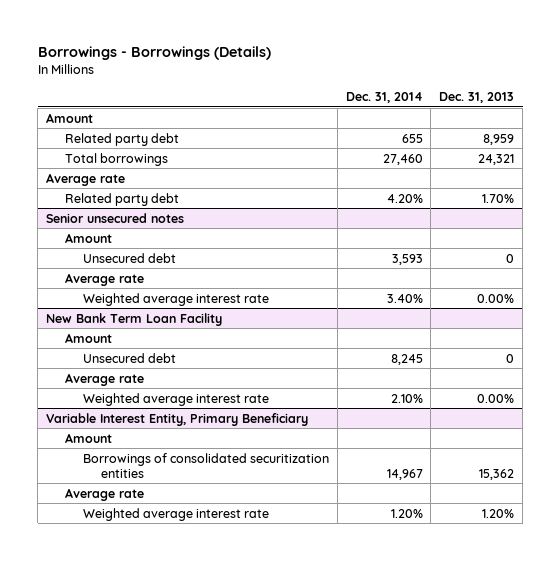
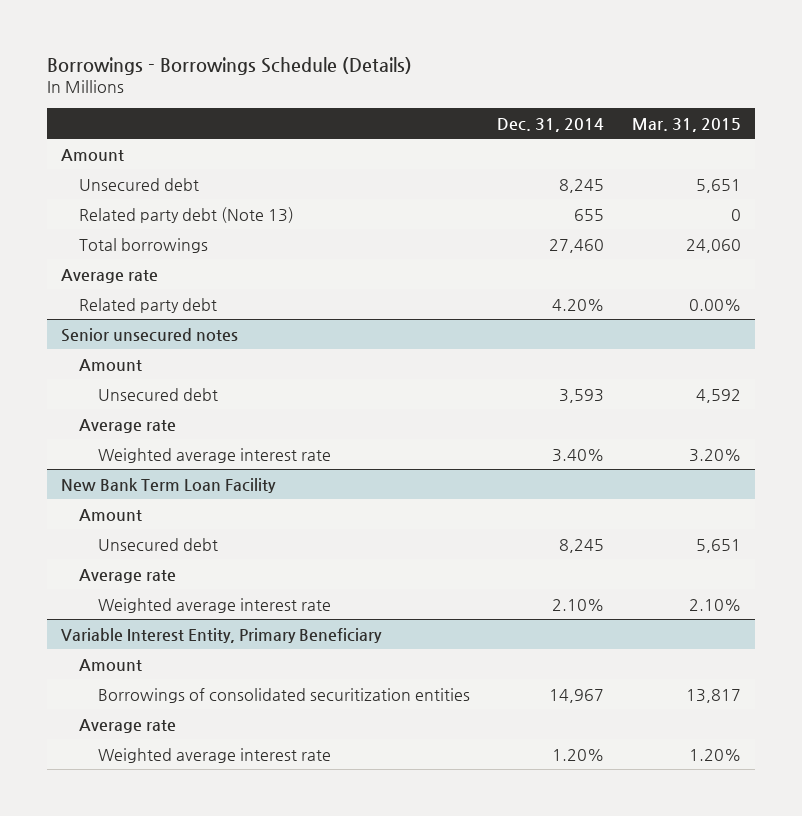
[37,46,271,61] Borrowings - Borrowings (Details) -> [46,57,412,76] Borrowings - Borrowings Schedule (Details)
[439,91,515,103] Dec. 31, 2013 -> none
none -> [632,117,742,132] Mar. 31, 2015
none -> [79,177,200,191] Unsecured debt
[64,132,179,146] Related party debt -> [79,206,295,223] Related party debt (Note 13)

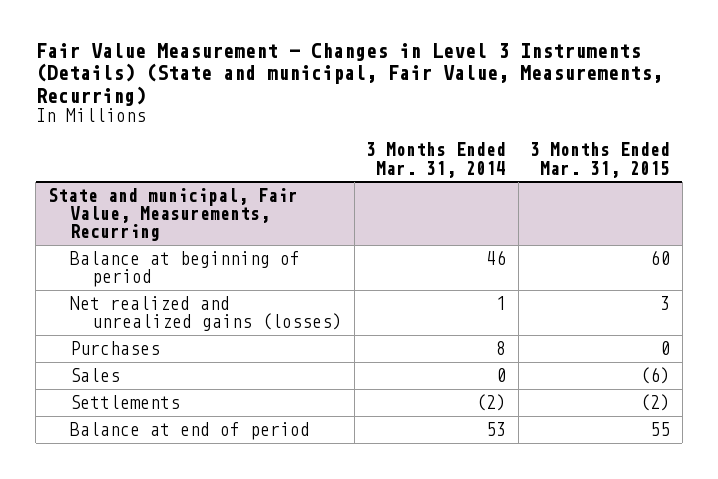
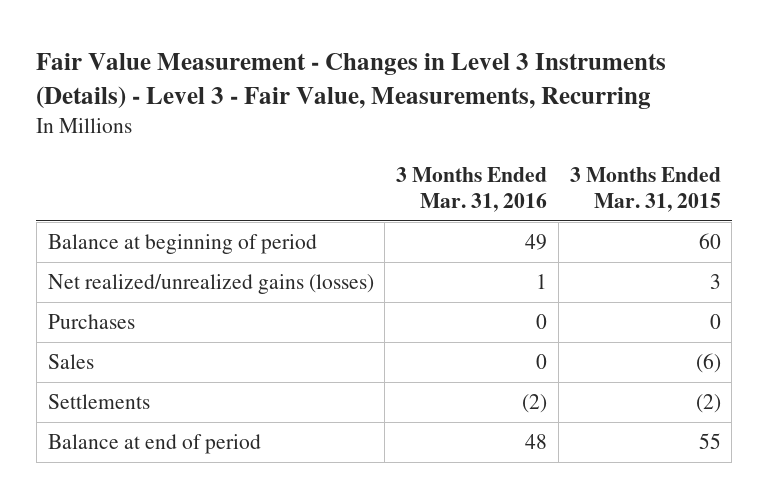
[35,42,663,106] Fair Value Measurement - Changes in Level 3 Instruments (Details) (State and municipal, Fair Value, Measurements, Recurring) -> [36,52,667,109] Fair Value Measurement - Changes in Level 3 Instruments (Details) - Level 3 - Fair Value, Measurements, Recurring
[366,142,507,178] 3 Months Ended Mar. 31, 2014 -> none
none -> [396,166,548,212] 3 Months Ended Mar. 31, 2016
[47,187,298,242] State and municipal, Fair Value, Measurements, Recurring -> none
[69,295,343,332] Net realized and unrealized gains (losses) -> [47,274,374,295] Net realized/unrealized gains (losses)

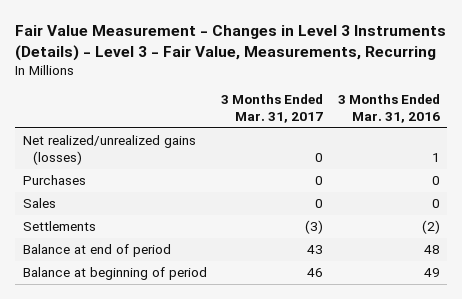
[569,166,721,212] 3 Months Ended Mar. 31, 2015 -> none
none -> [221,94,324,124] 3 Months Ended Mar. 31, 2017
[47,234,317,255] Balance at beginning of period -> [22,267,207,281] Balance at beginning of period

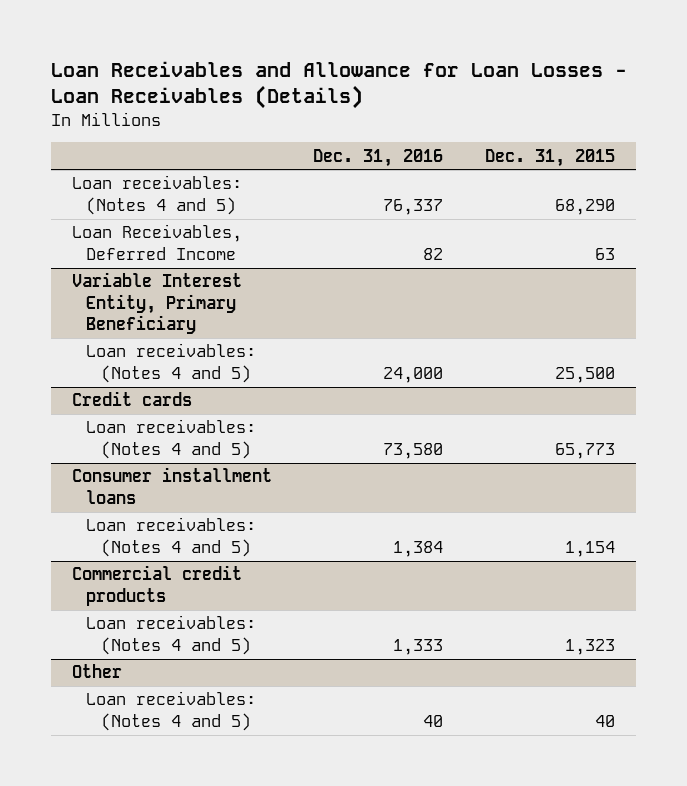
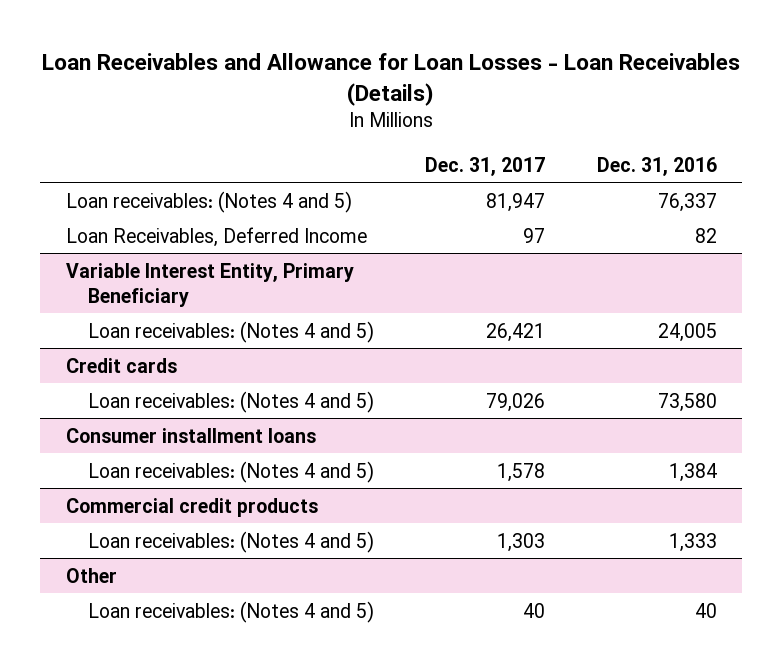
[484,148,615,167] Dec. 31, 2015 -> none
none -> [425,156,546,176] Dec. 31, 2017
[383,366,444,383] 24,000 -> [657,322,717,342] 24,005

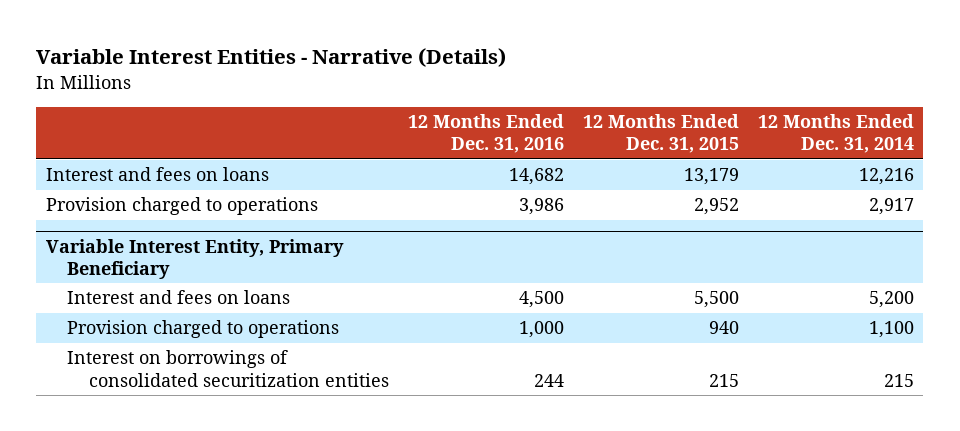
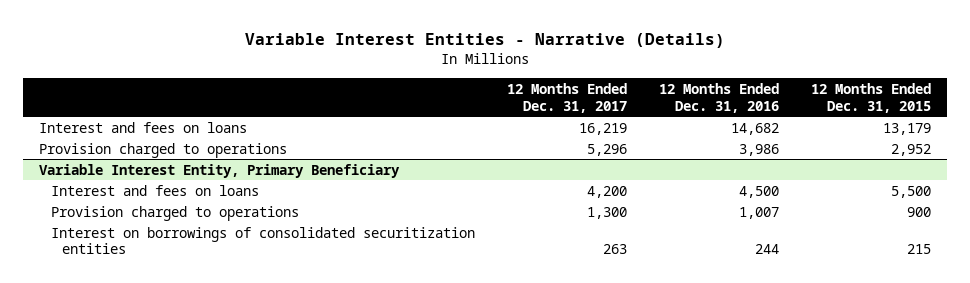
[757,113,914,154] 12 Months Ended Dec. 31, 2014 -> none
none -> [506,83,627,113] 12 Months Ended Dec. 31, 2017
[518,321,564,339] 1,000 -> [738,206,779,219] 1,007
[708,321,739,335] 940 -> [906,206,931,217] 900

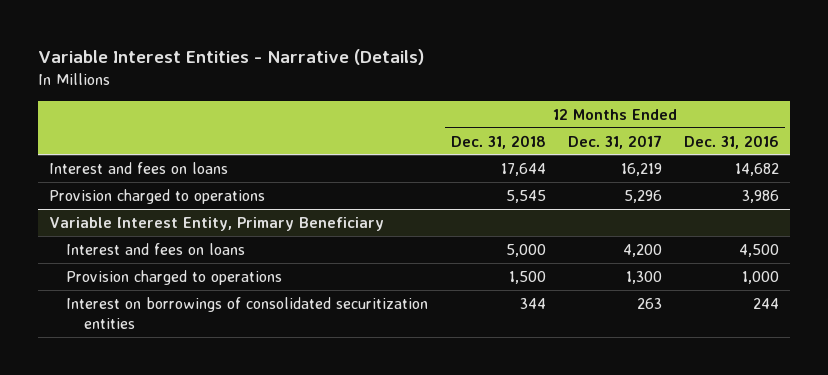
[810,83,931,113] 12 Months Ended Dec. 31, 2015 -> none
none -> [450,134,546,149] Dec. 31, 2018
[738,206,779,219] 1,007 -> [742,270,780,284] 1,000

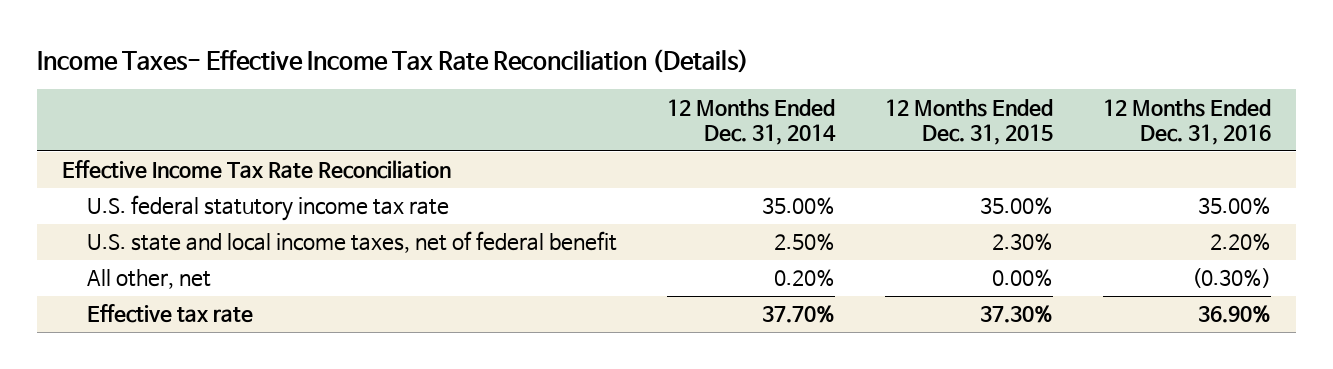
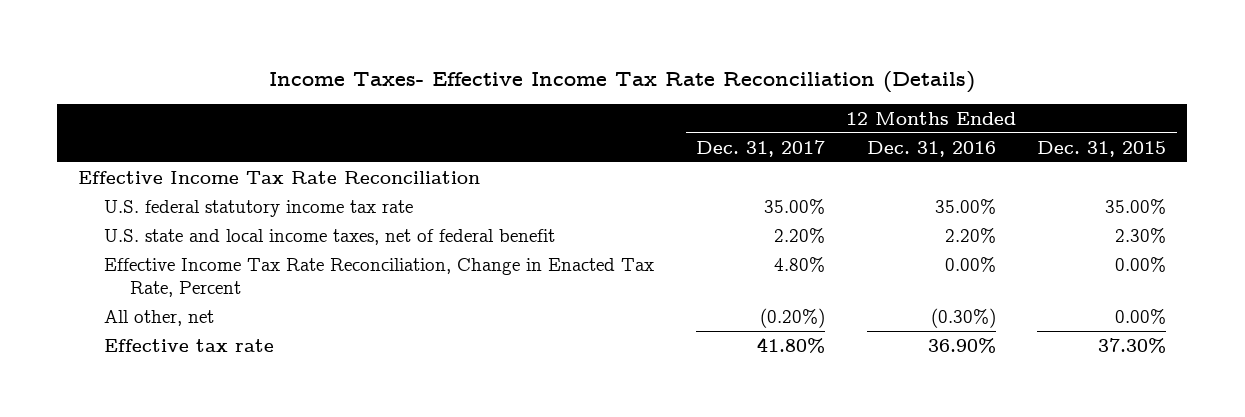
[667,98,837,146] 12 Months Ended Dec. 31, 2014 -> none
none -> [695,139,825,157] Dec. 31, 2017
none -> [104,257,655,298] Effective Income Tax Rate Reconciliation, Change in Enacted Tax Rate, Percent

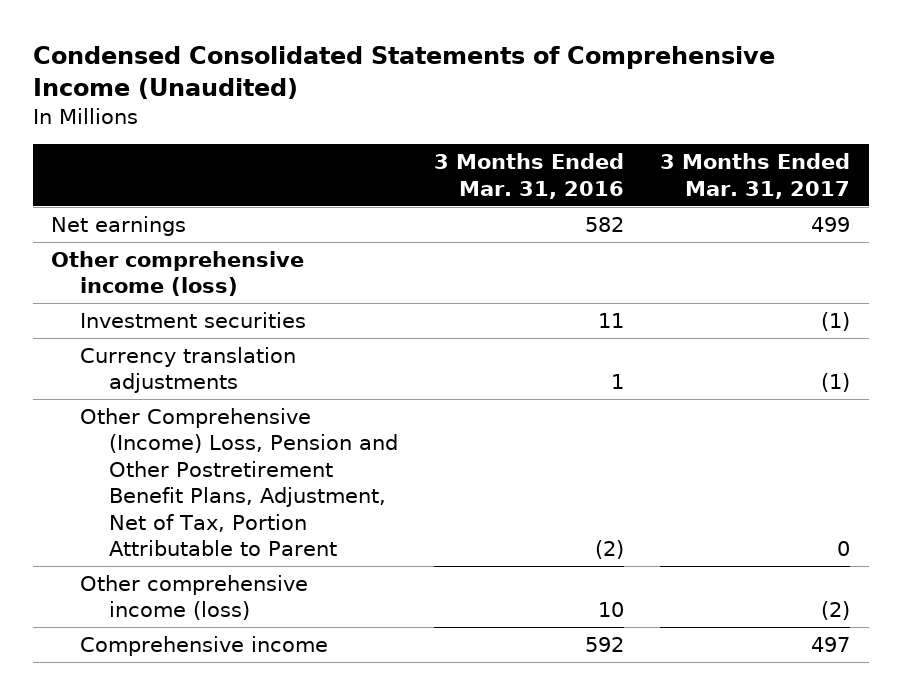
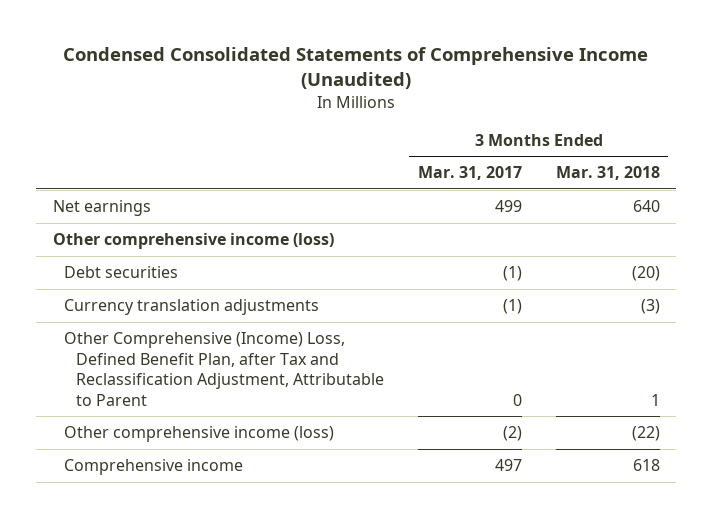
[434,153,625,199] 3 Months Ended Mar. 31, 2016 -> none
none -> [555,166,660,181] Mar. 31, 2018
[79,311,306,328] Investment securities -> [64,266,179,279] Debt securities
[79,407,398,557] Other Comprehensive (Income) Loss, Pension and Other Postretirement Benefit Plans, Adjustment, Net of Tax, Portion Attributable to Parent -> [64,332,384,406] Other Comprehensive (Income) Loss, Defined Benefit Plan, after Tax and Reclassification Adjustment, Attributable to Parent

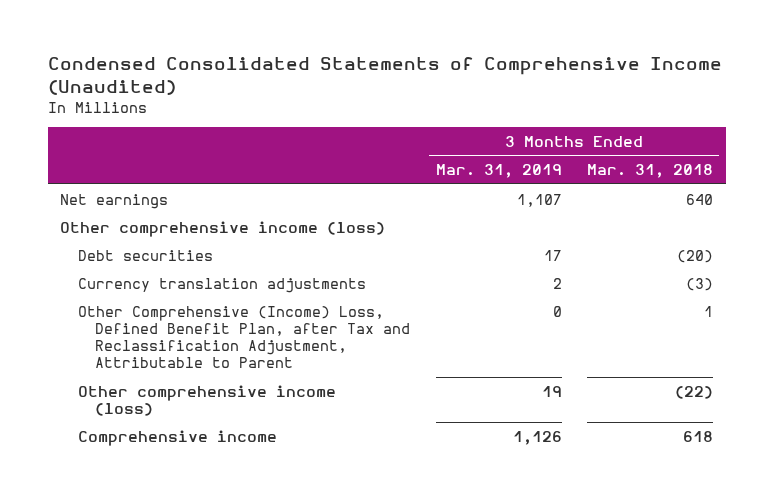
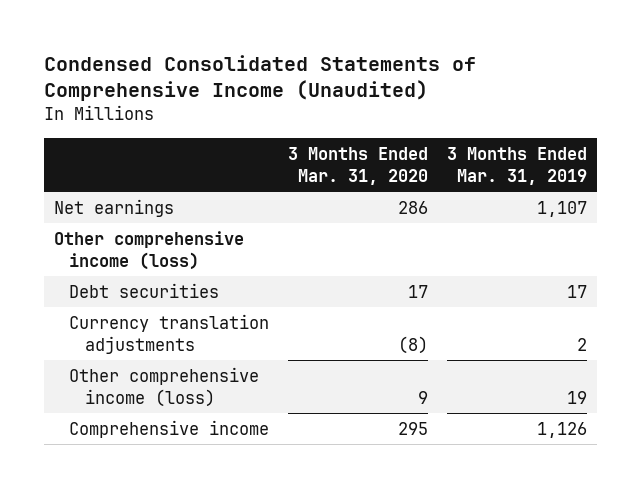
[586,164,713,179] Mar. 31, 2018 -> none
none -> [288,146,429,185] 3 Months Ended Mar. 31, 2020
[77,305,411,368] Other Comprehensive (Income) Loss, Defined Benefit Plan, after Tax and Reclassification Adjustment, Attributable to Parent -> none

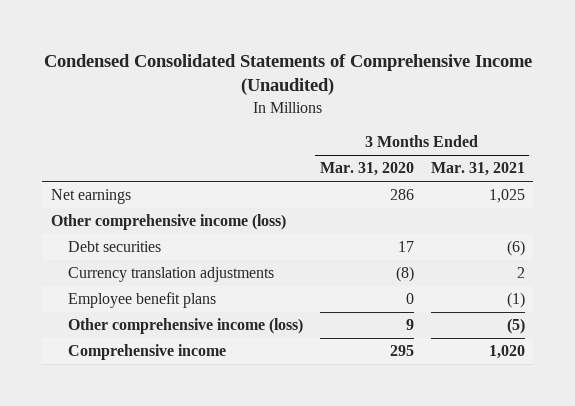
[447,146,588,185] 3 Months Ended Mar. 31, 2019 -> none
none -> [430,162,525,177] Mar. 31, 2021
none -> [67,292,216,309] Employee benefit plans

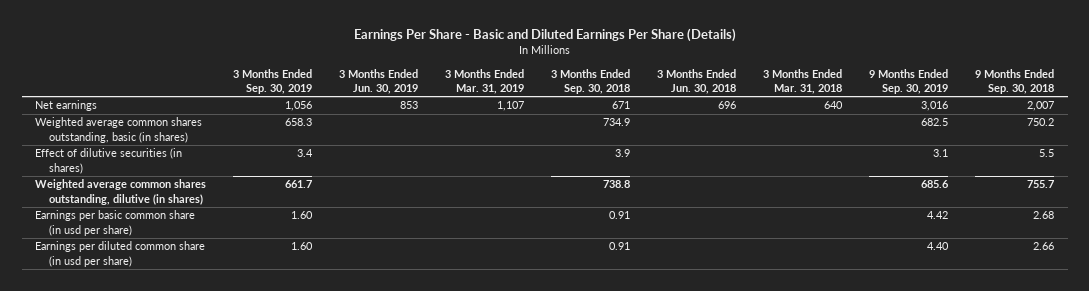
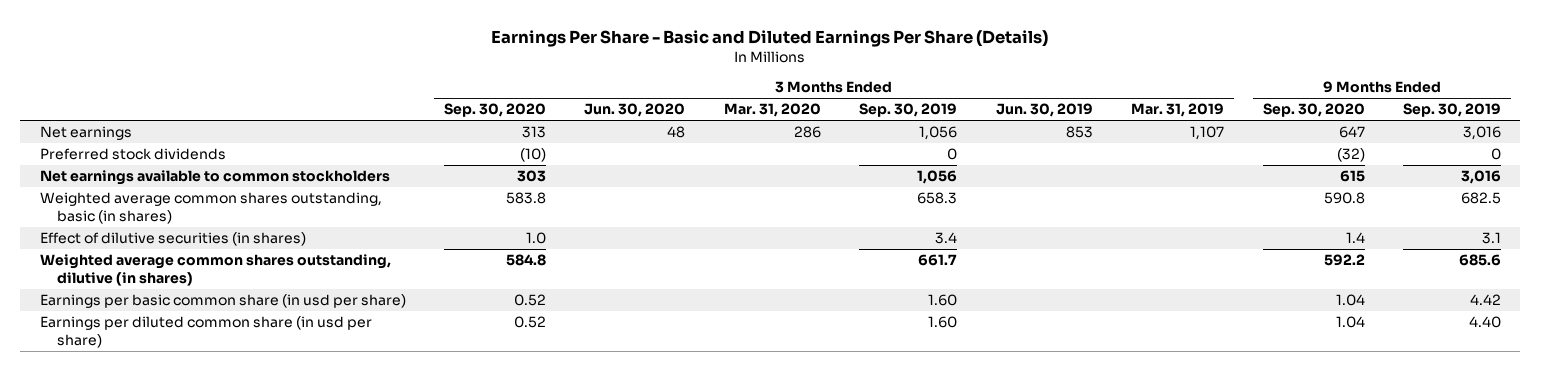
[551,68,631,94] 3 Months Ended Sep. 30, 2018 -> none
[657,68,737,94] 3 Months Ended Jun. 30, 2018 -> none
[763,68,843,94] 3 Months Ended Mar. 31, 2018 -> none
[975,68,1055,94] 9 Months Ended Sep. 30, 2018 -> none
none -> [444,103,547,118] Sep. 30, 2020
none -> [584,103,686,118] Jun. 30, 2020
none -> [723,103,821,118] Mar. 31, 2020
none -> [1262,103,1365,118] Sep. 30, 2020
none -> [39,148,226,161] Preferred stock dividends
none -> [39,170,390,186] Net earnings available to common stockholders

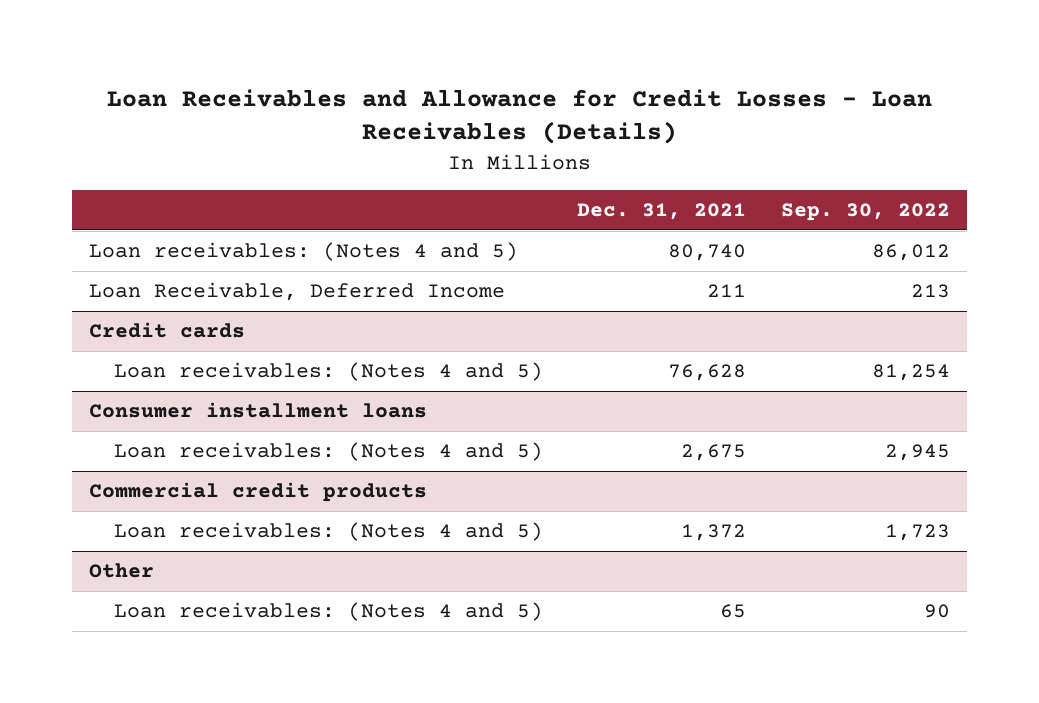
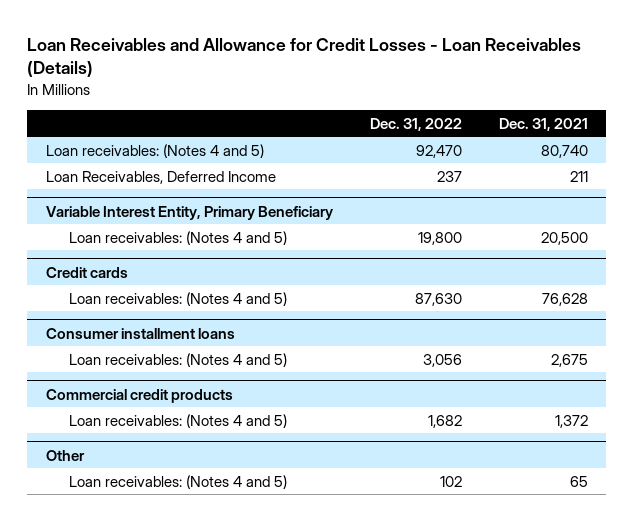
[780,203,950,222] Sep. 30, 2022 -> none
none -> [369,117,462,131] Dec. 31, 2022
[89,282,506,302] Loan Receivable, Deferred Income -> [45,170,276,184] Loan Receivables, Deferred Income
none -> [45,205,333,220] Variable Interest Entity, Primary Beneficiary
none -> [68,230,287,245] Loan receivables: (Notes 4 and 5)

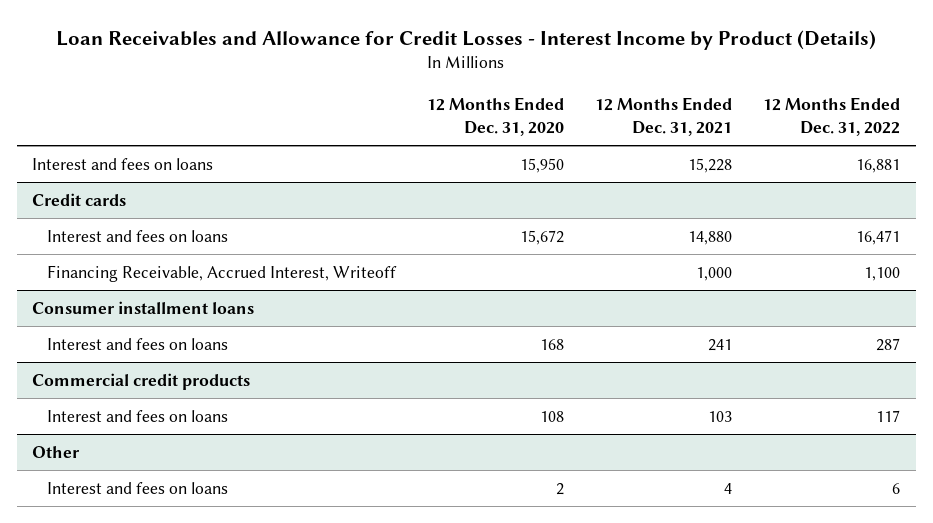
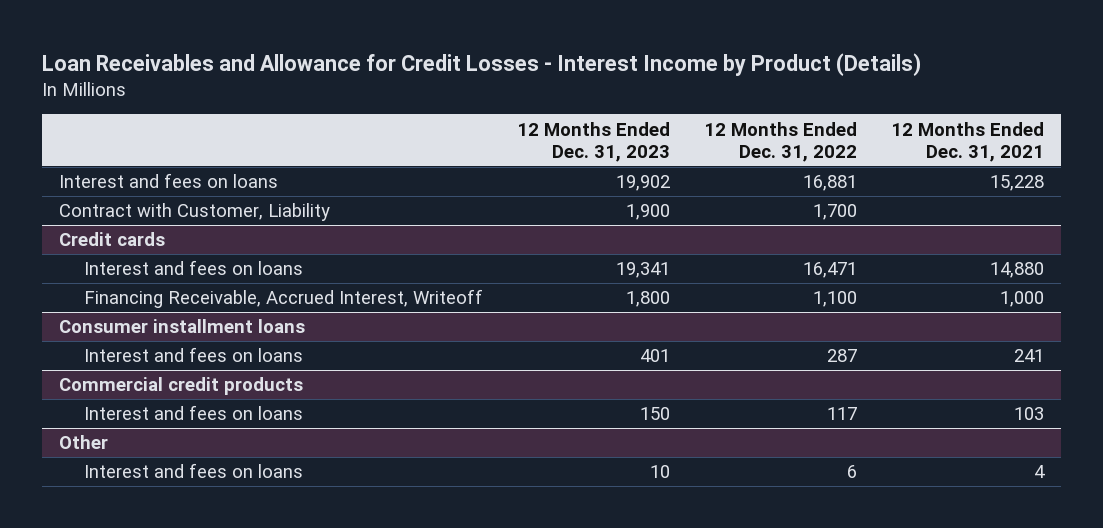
[427,97,565,136] 12 Months Ended Dec. 31, 2020 -> none
none -> [516,121,670,163] 12 Months Ended Dec. 31, 2023
none -> [58,203,330,222] Contract with Customer, Liability

